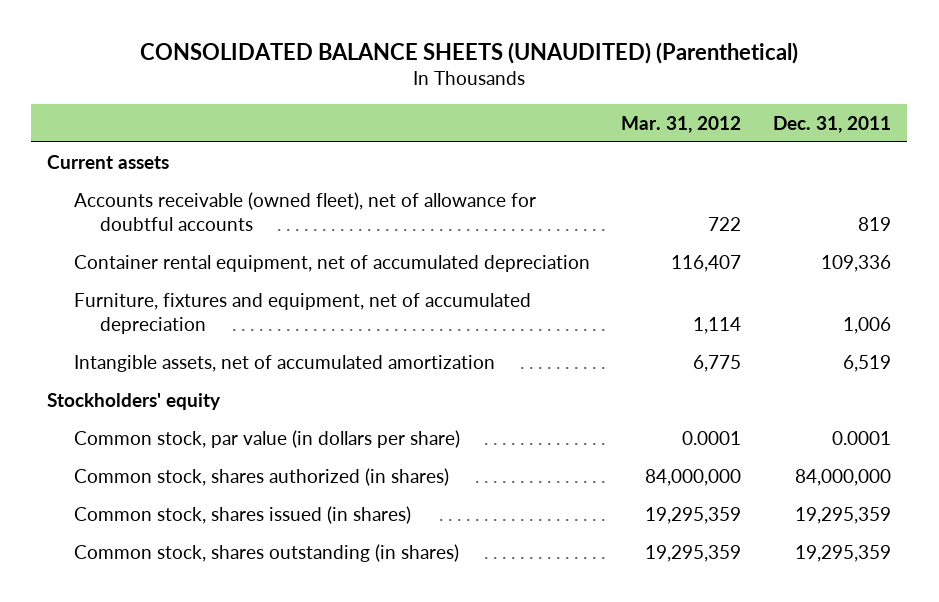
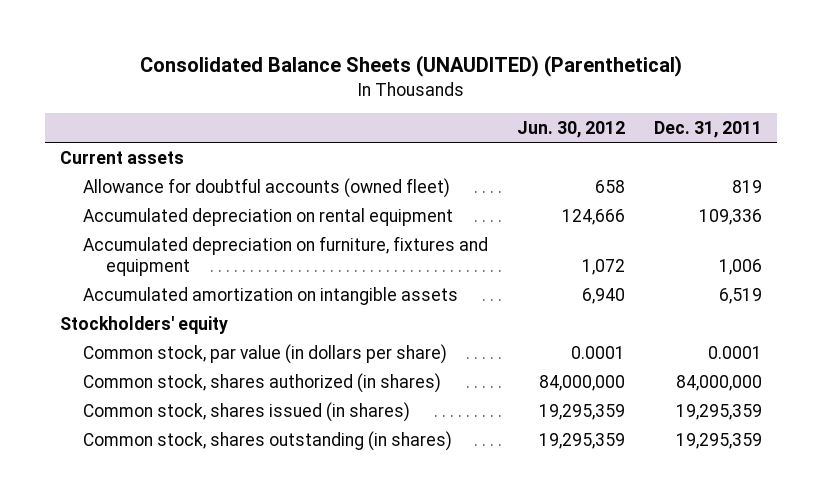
[140,42,799,65] CONSOLIDATED BALANCE SHEETS (UNAUDITED) (Parenthetical) -> [139,54,682,77] Consolidated Balance Sheets (UNAUDITED) (Parenthetical)
[621,115,742,133] Mar. 31, 2012 -> none
none -> [516,120,625,138] Jun. 30, 2012
[73,191,536,231] Accounts receivable (owned fleet), net of allowance for doubtful accounts -> [82,177,450,198] Allowance for doubtful accounts (owned fleet)
[73,254,590,272] Container rental equipment, net of accumulated depreciation -> [82,207,453,226] Accumulated depreciation on rental equipment
[73,292,531,334] Furniture, fixtures and equipment, net of accumulated depreciation -> [82,235,488,276] Accumulated depreciation on furniture, fixtures and equipment
[73,354,495,372] Intangible assets, net of accumulated amortization -> [82,286,458,305] Accumulated amortization on intangible assets

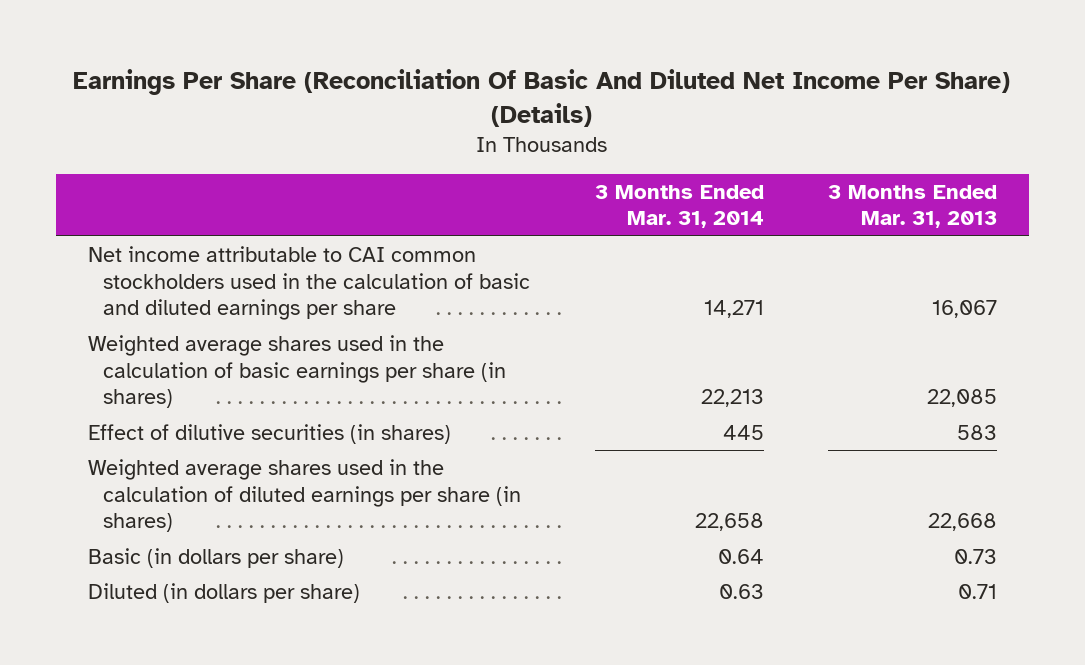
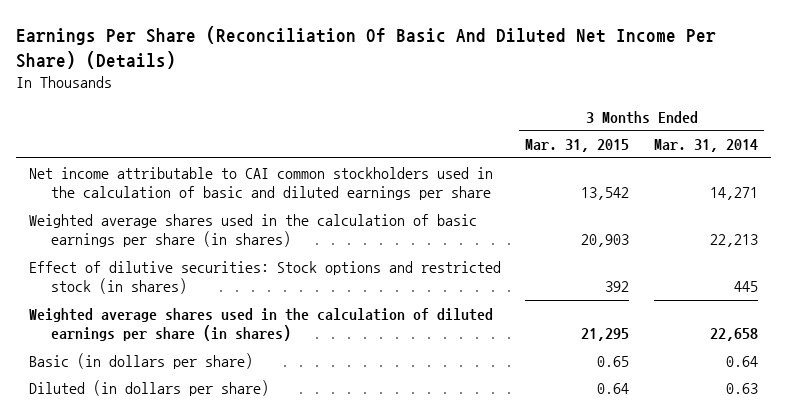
[828,184,998,229] 3 Months Ended Mar. 31, 2013 -> none
none -> [525,139,630,153] Mar. 31, 2015
[87,423,451,444] Effect of dilutive securities (in shares) -> [28,260,501,294] Effect of dilutive securities: Stock options and restricted stock (in shares)

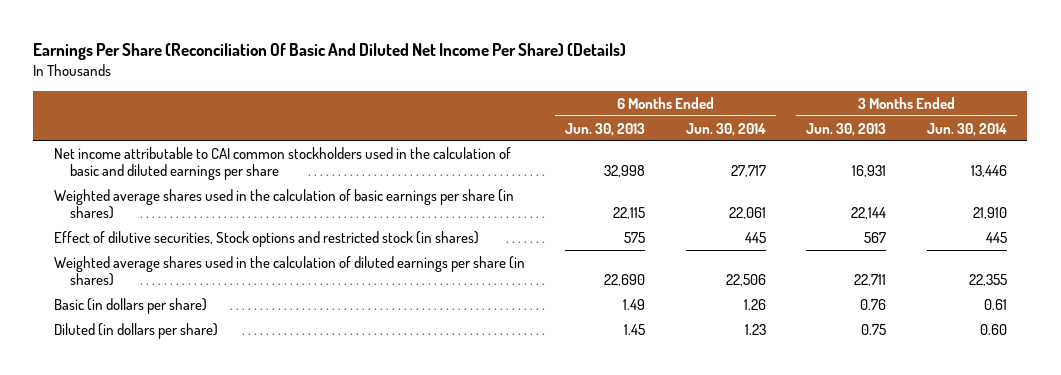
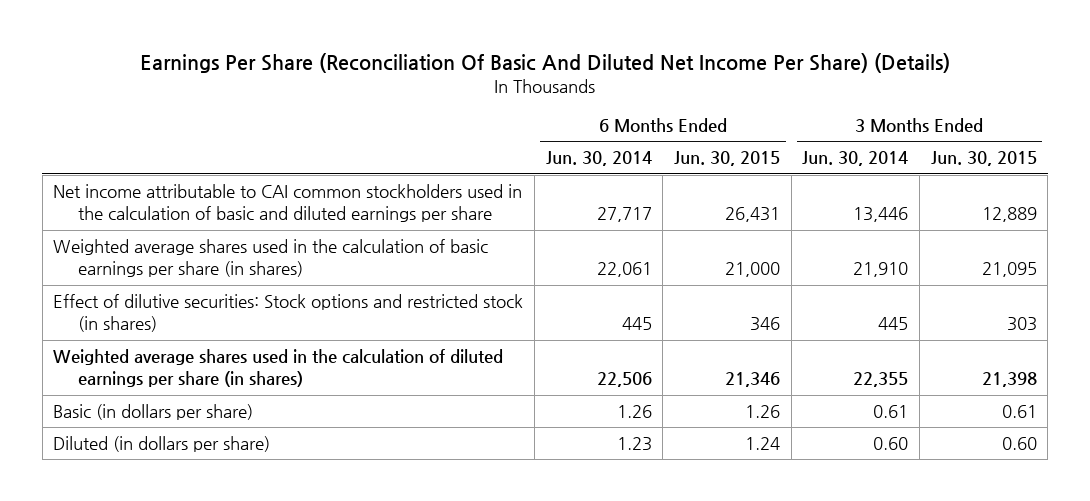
[565,122,646,136] Jun. 30, 2013 -> none
[806,122,887,136] Jun. 30, 2013 -> none
none -> [673,151,780,167] Jun. 30, 2015
none -> [930,151,1037,167] Jun. 30, 2015
[53,230,479,247] Effect of dilutive securities, Stock options and restricted stock (in shares) -> [53,294,524,333] Effect of dilutive securities: Stock options and restricted stock (in shares)

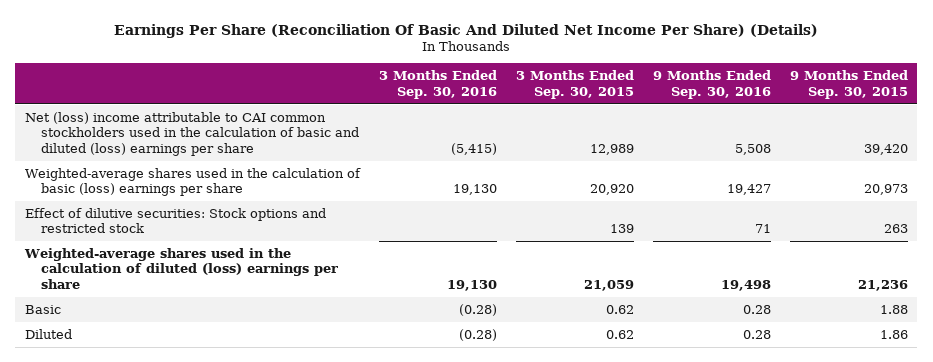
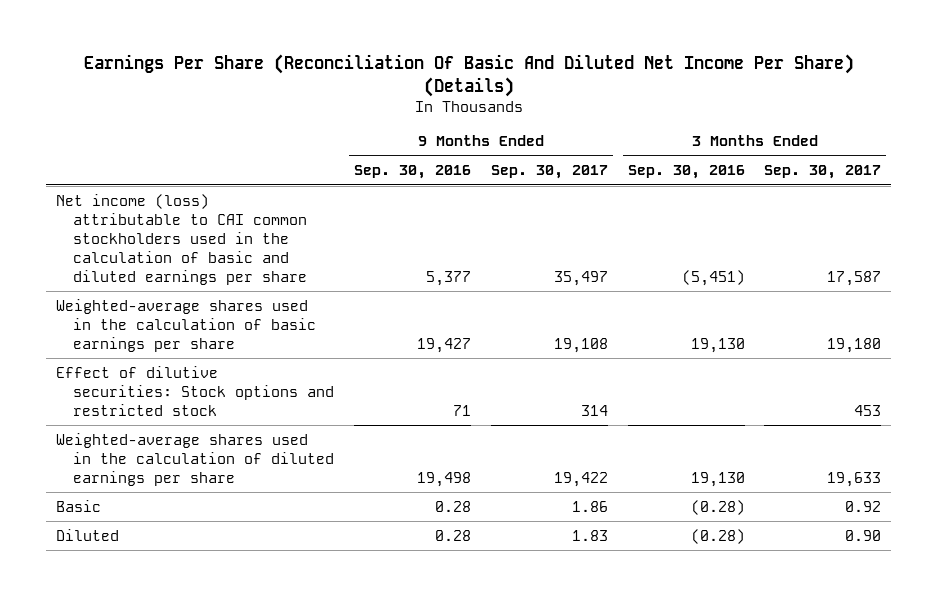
[515,70,634,99] 3 Months Ended Sep. 30, 2015 -> none
[789,70,908,99] 9 Months Ended Sep. 30, 2015 -> none
none -> [490,165,608,180] Sep. 30, 2017
none -> [764,165,882,180] Sep. 30, 2017
[24,111,360,157] Net (loss) income attributable to CAI common stockholders used in the calculation of basic and diluted (loss) earnings per share -> [56,193,308,285] Net income (loss) attributable to CAI common stockholders used in the calculation of basic and diluted earnings per share
[450,143,497,156] (5,415) -> [681,269,745,286] (5,451)
[734,144,771,156] 5,508 -> [425,270,471,286] 5,377
[24,167,361,197] Weighted-average shares used in the calculation of basic (loss) earnings per share -> [56,298,317,352] Weighted-average shares used in the calculation of basic earnings per share
[23,247,339,290] Weighted-average shares used in the calculation of diluted (loss) earnings per share -> [56,432,335,486] Weighted-average shares used in the calculation of diluted earnings per share

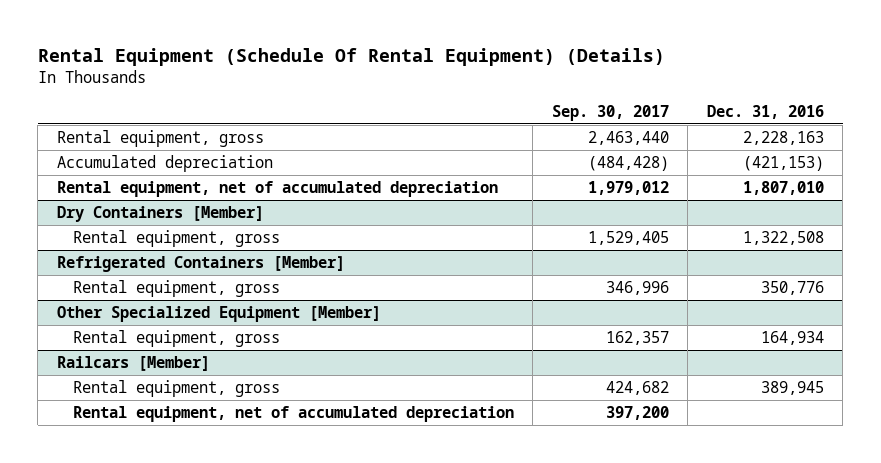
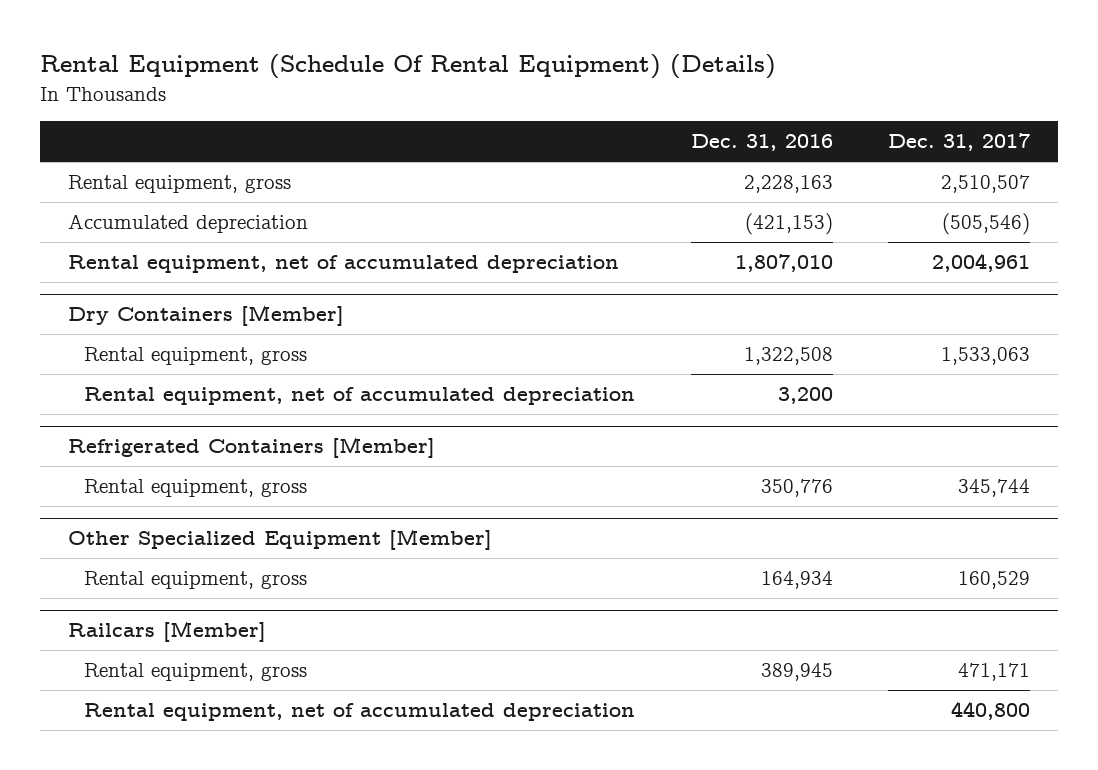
[551,104,669,121] Sep. 30, 2017 -> none
none -> [888,133,1031,152] Dec. 31, 2017
none -> [84,387,636,406] Rental equipment, net of accumulated depreciation

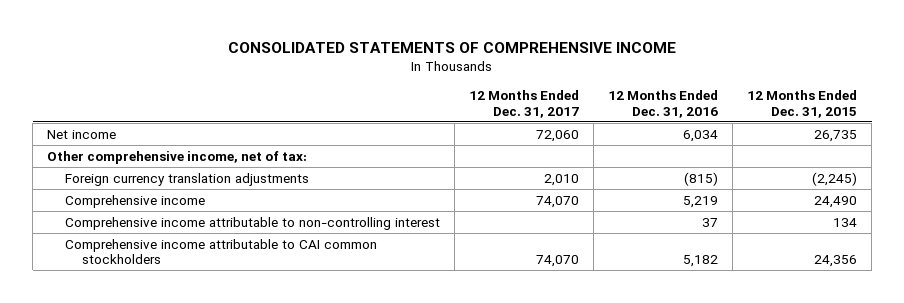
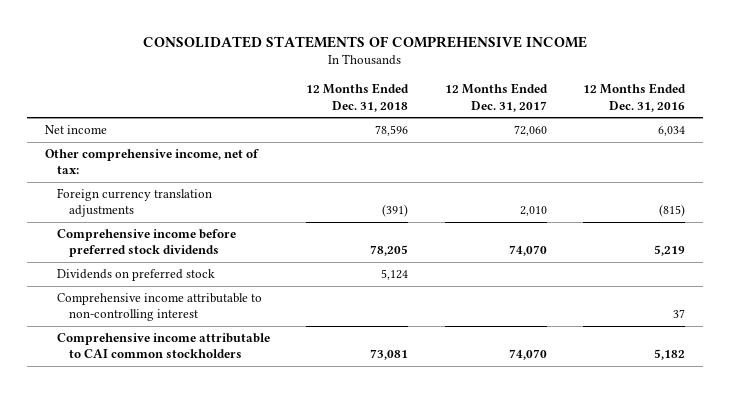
[747,90,858,118] 12 Months Ended Dec. 31, 2015 -> none
none -> [306,83,410,112] 12 Months Ended Dec. 31, 2018
[64,194,205,208] Comprehensive income -> [56,229,236,258] Comprehensive income before preferred stock dividends
none -> [56,269,215,282] Dividends on preferred stock

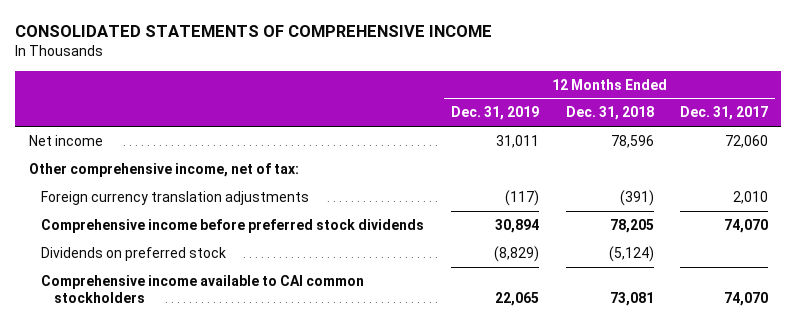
[583,83,687,112] 12 Months Ended Dec. 31, 2016 -> none
none -> [450,106,539,121] Dec. 31, 2019
[56,293,262,322] Comprehensive income attributable to non-controlling interest -> none
[381,269,409,281] 5,124 -> [608,245,654,262] (5,124)
[56,333,270,359] Comprehensive income attributable to CAI common stockholders -> [41,274,365,303] Comprehensive income available to CAI common stockholders

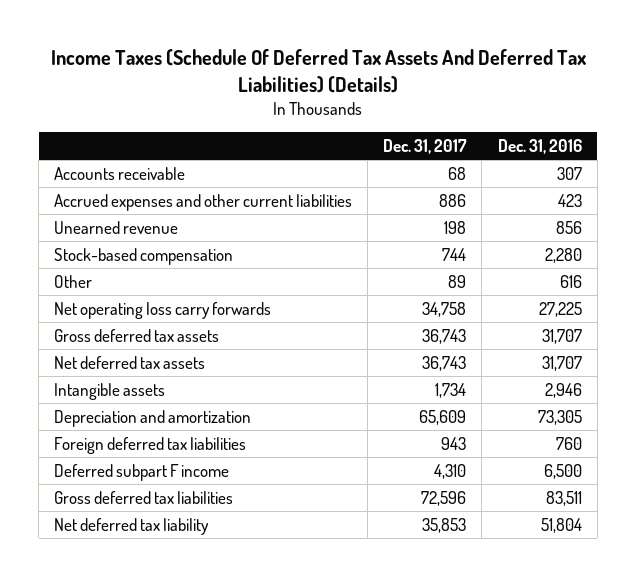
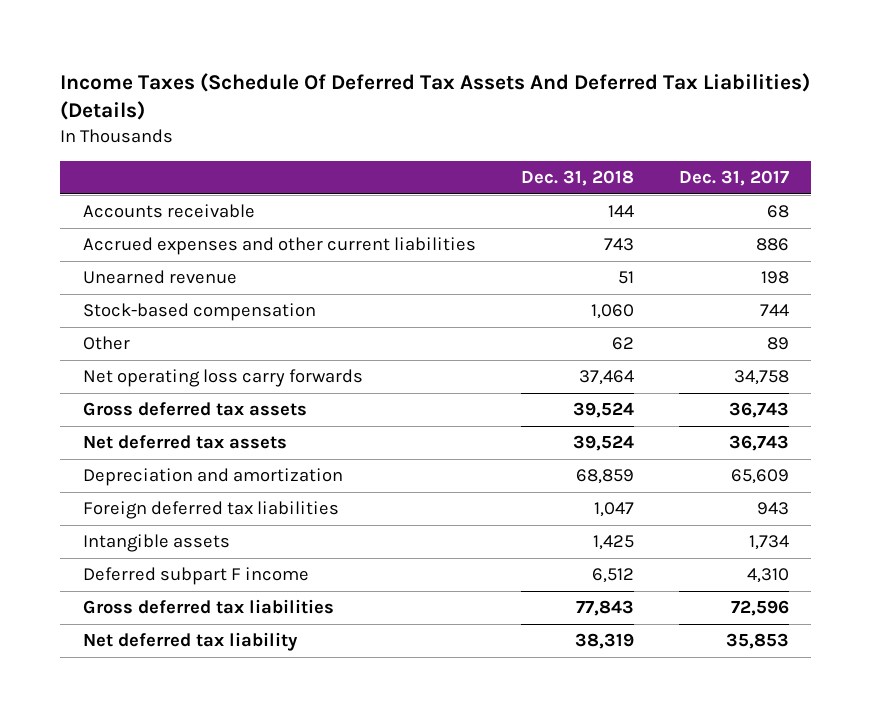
[497,139,582,155] Dec. 31, 2016 -> none
none -> [520,170,634,187] Dec. 31, 2018
[54,382,166,400] Intangible assets -> [82,534,230,553] Intangible assets

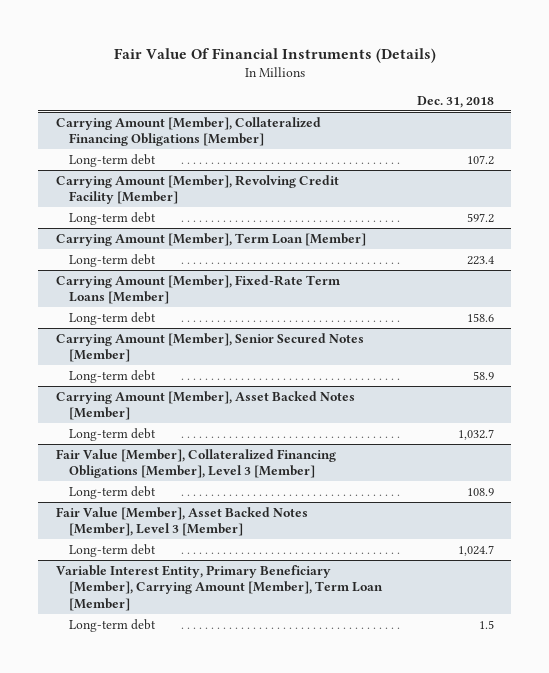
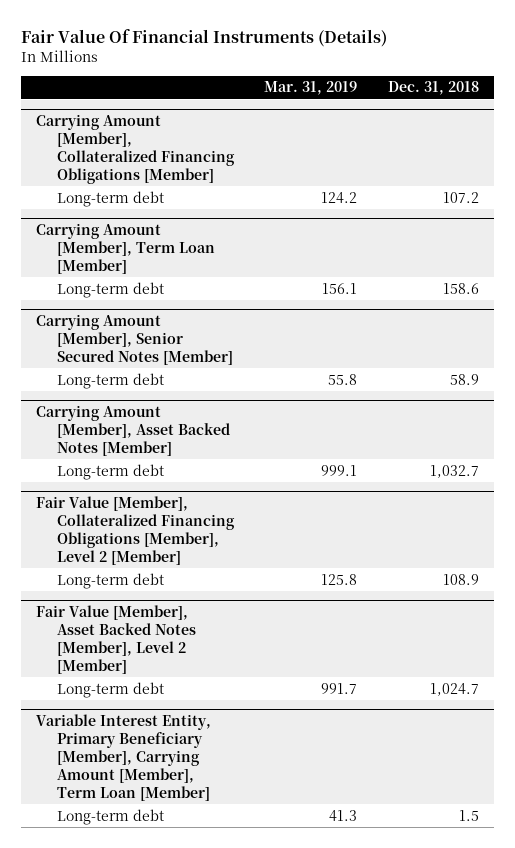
none -> [264,81,358,96] Mar. 31, 2019
[55,174,339,205] Carrying Amount [Member], Revolving Credit Facility [Member] -> none
[69,211,157,225] Long-term debt -> none
[69,253,157,267] Long-term debt -> none
[55,274,341,305] Carrying Amount [Member], Fixed-Rate Term Loans [Member] -> none
[55,448,336,479] Fair Value [Member], Collateralized Financing Obligations [Member], Level 3 [Member] -> [36,495,235,565] Fair Value [Member], Collateralized Financing Obligations [Member], Level 2 [Member]
[55,506,308,537] Fair Value [Member], Asset Backed Notes [Member], Level 3 [Member] -> [36,604,196,674] Fair Value [Member], Asset Backed Notes [Member], Level 2 [Member]

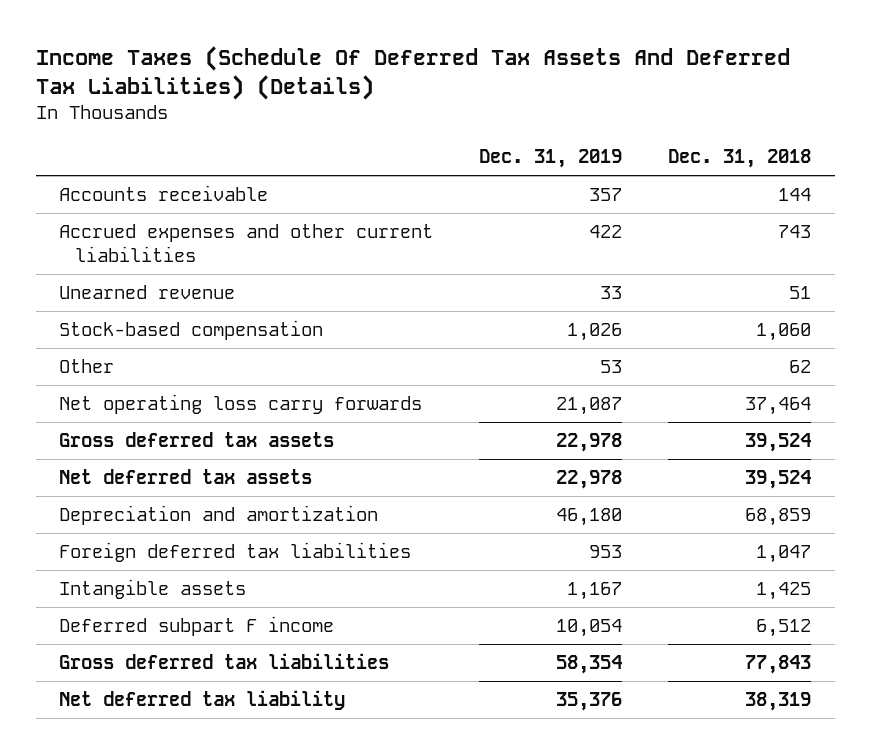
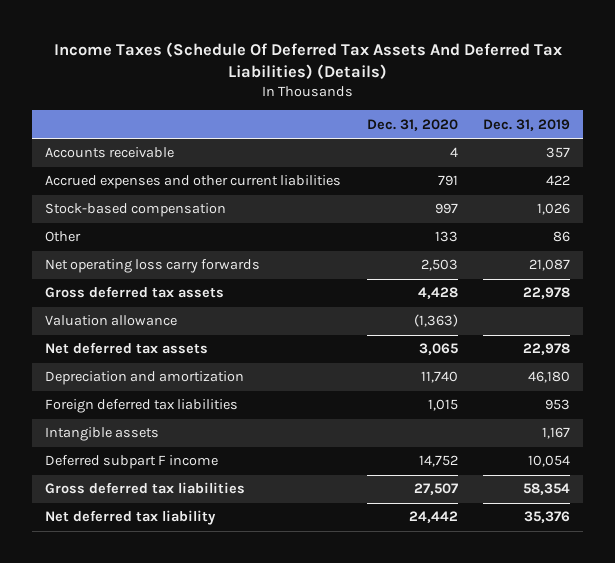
[668,148,812,168] Dec. 31, 2018 -> none
none -> [366,118,458,131] Dec. 31, 2020
[59,285,236,300] Unearned revenue -> none
[600,360,623,374] 53 -> [553,231,571,243] 86
none -> [45,315,178,327] Valuation allowance

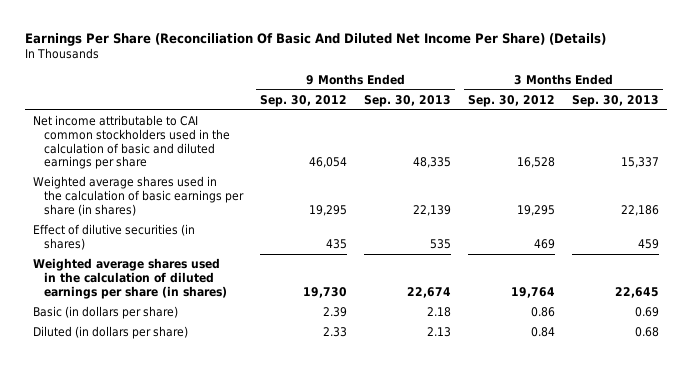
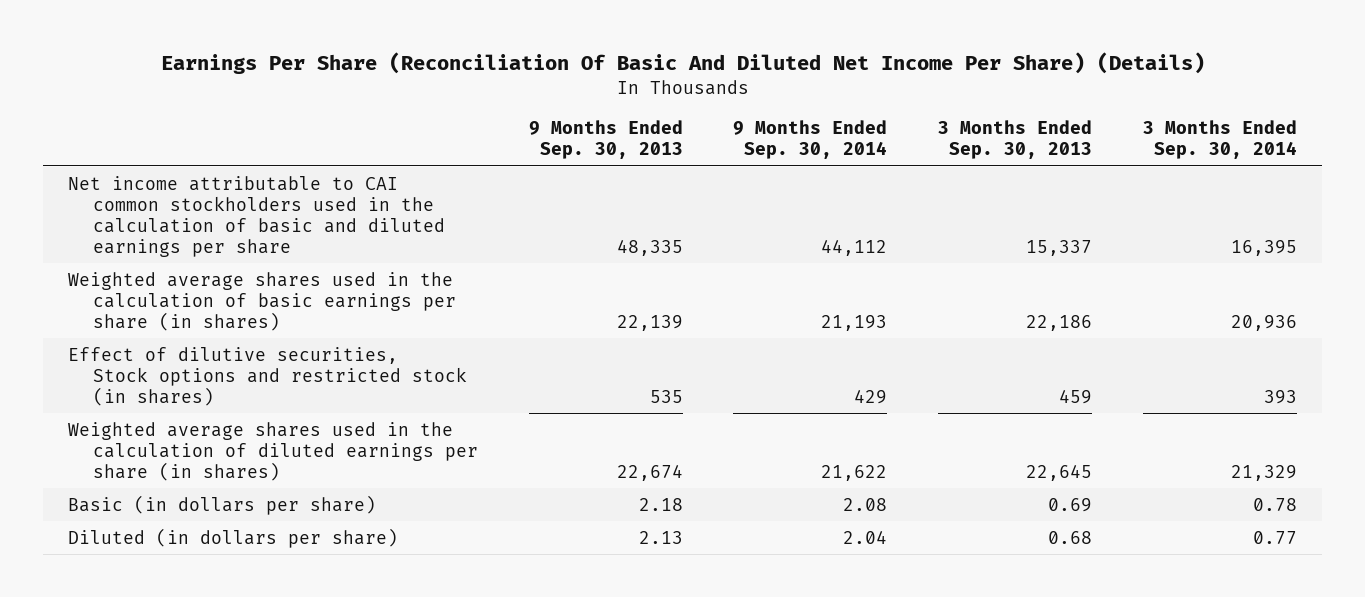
[260,95,348,108] Sep. 30, 2012 -> none
[468,95,556,108] Sep. 30, 2012 -> none
none -> [733,120,888,160] 9 Months Ended Sep. 30, 2014
none -> [1143,120,1298,160] 3 Months Ended Sep. 30, 2014
[33,224,196,251] Effect of dilutive securities (in shares) -> [68,346,467,406] Effect of dilutive securities, Stock options and restricted stock (in shares)

